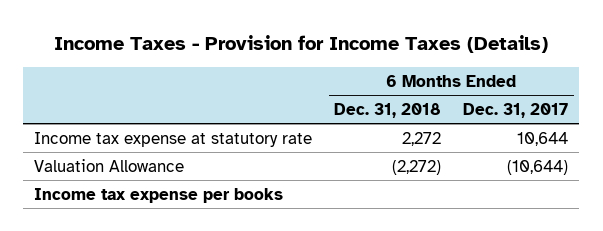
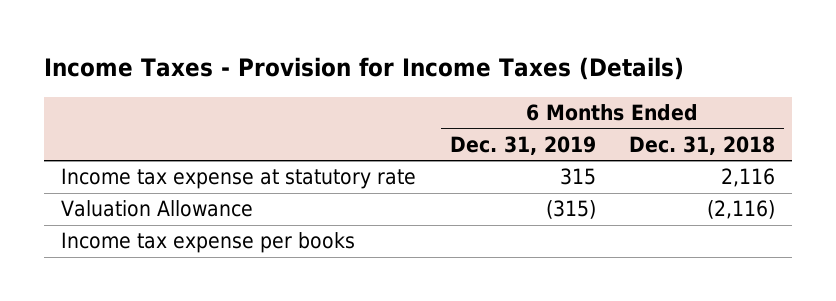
[463,103,569,119] Dec. 31, 2017 -> none
none -> [449,135,596,155] Dec. 31, 2019
[402,131,442,146] 2,272 -> [721,168,776,188] 2,116
[392,159,442,175] (2,272) -> [707,200,776,220] (2,116)

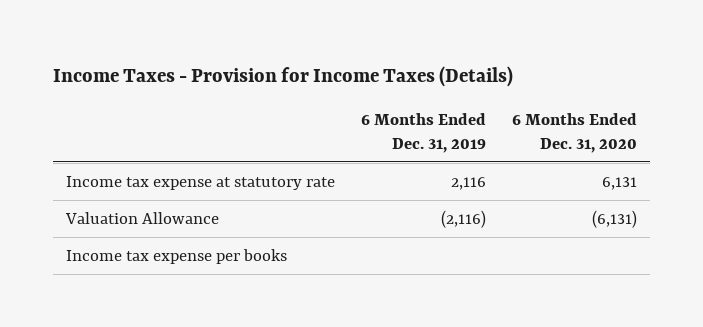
[629,135,776,155] Dec. 31, 2018 -> none
none -> [511,113,637,153] 6 Months Ended Dec. 31, 2020
[559,168,596,186] 315 -> [450,176,486,190] 2,116
[545,200,596,220] (315) -> [440,209,486,228] (2,116)

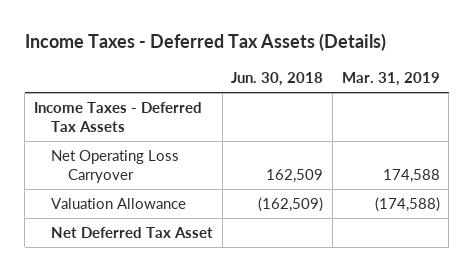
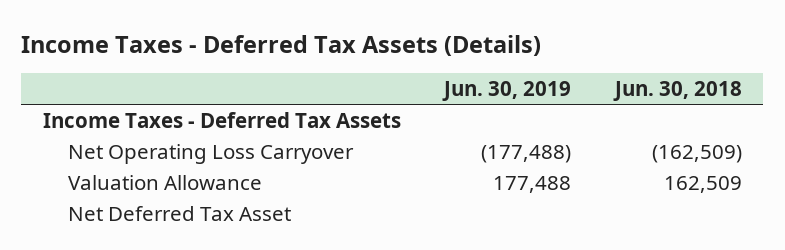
[341,72,440,87] Mar. 31, 2019 -> none
none -> [442,81,572,102] Jun. 30, 2019
[266,168,324,183] 162,509 -> [651,144,742,163] (162,509)
[258,197,324,213] (162,509) -> [663,175,742,193] 162,509

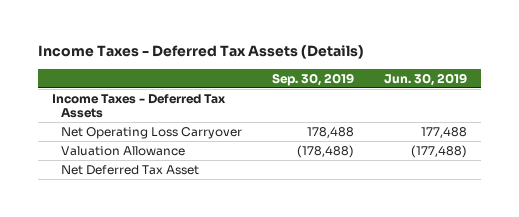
[612,81,742,102] Jun. 30, 2018 -> none
none -> [271,72,354,86] Sep. 30, 2019
[481,144,572,163] (177,488) -> [420,127,467,139] 177,488
[493,175,572,193] 177,488 -> [410,145,467,159] (177,488)

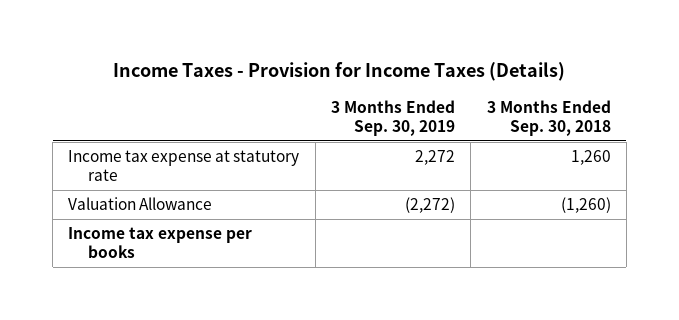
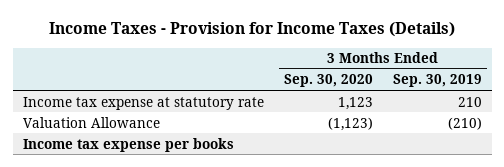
[486,99,611,136] 3 Months Ended Sep. 30, 2018 -> none
none -> [283,74,373,88] Sep. 30, 2020
[414,150,455,166] 2,272 -> [457,96,482,107] 210
[404,197,455,214] (2,272) -> [447,116,482,130] (210)

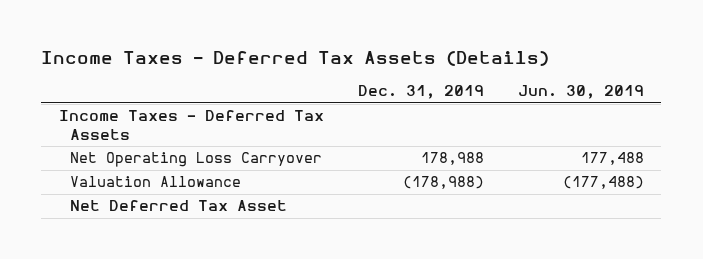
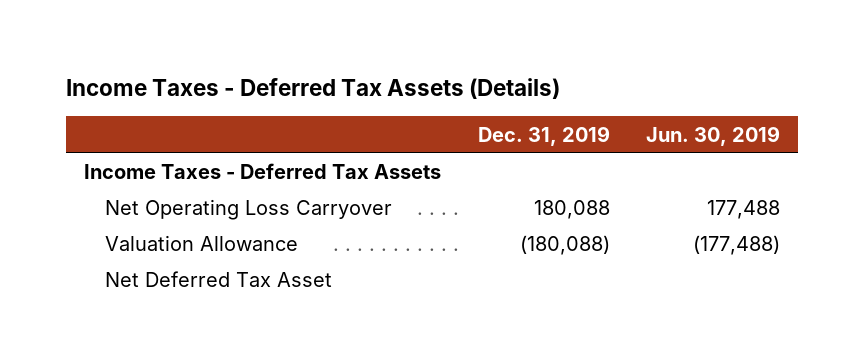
[420,152,484,166] 178,988 -> [533,200,610,220] 180,088
[402,176,484,190] (178,988) -> [519,235,610,256] (180,088)

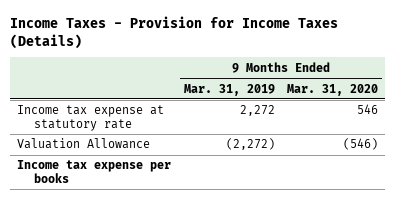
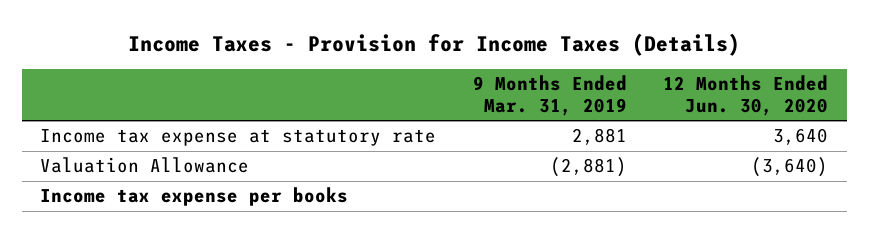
[287,83,379,96] Mar. 31, 2020 -> none
none -> [663,75,829,116] 12 Months Ended Jun. 30, 2020
[239,105,275,117] 2,272 -> [571,128,627,146] 2,881
[225,138,275,151] (2,272) -> [549,157,627,178] (2,881)

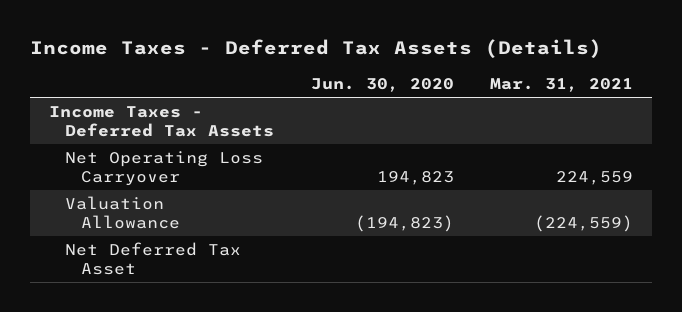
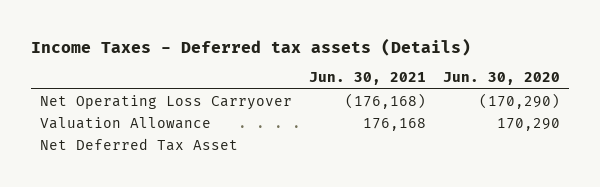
[30,39,603,59] Income Taxes - Deferred Tax Assets (Details) -> [31,37,472,56] Income Taxes - Deferred tax assets (Details)
[490,77,634,92] Mar. 31, 2021 -> none
none -> [309,72,427,86] Jun. 30, 2021
[48,106,274,137] Income Taxes - Deferred Tax Assets -> none
[376,170,454,185] 194,823 -> [479,92,561,109] (170,290)
[354,214,454,232] (194,823) -> [497,117,561,131] 170,290

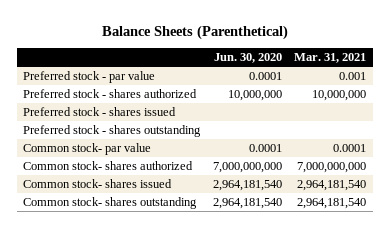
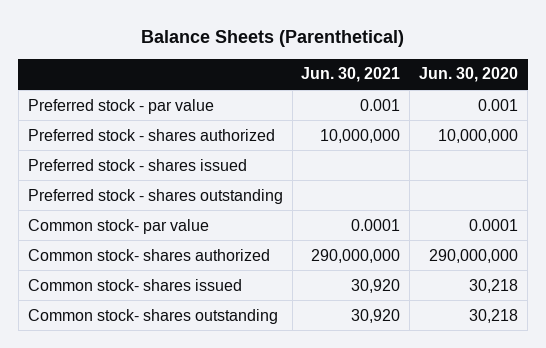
[294,53,367,64] Mar. 31, 2021 -> none
none -> [301,67,401,83] Jun. 30, 2021
[248,71,282,80] 0.0001 -> [478,98,519,111] 0.001
[212,161,282,173] 7,000,000,000 -> [429,248,519,263] 290,000,000
[212,179,282,191] 2,964,181,540 -> [469,278,519,293] 30,218
[212,197,282,209] 2,964,181,540 -> [469,308,519,323] 30,218

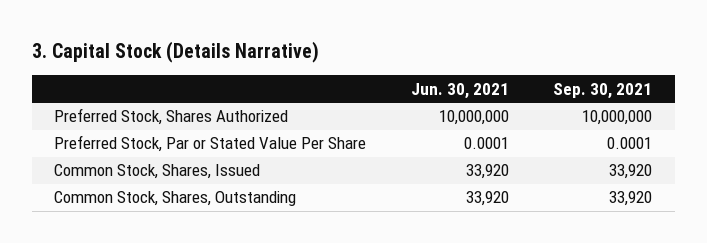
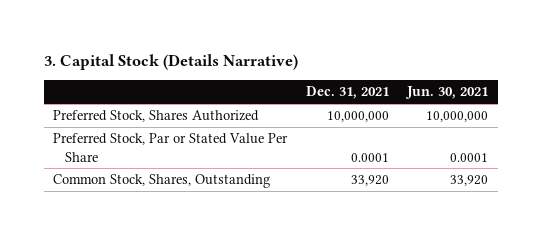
[553,82,653,99] Sep. 30, 2021 -> none
none -> [305,86,389,100] Dec. 31, 2021
[54,164,261,180] Common Stock, Shares, Issued -> none

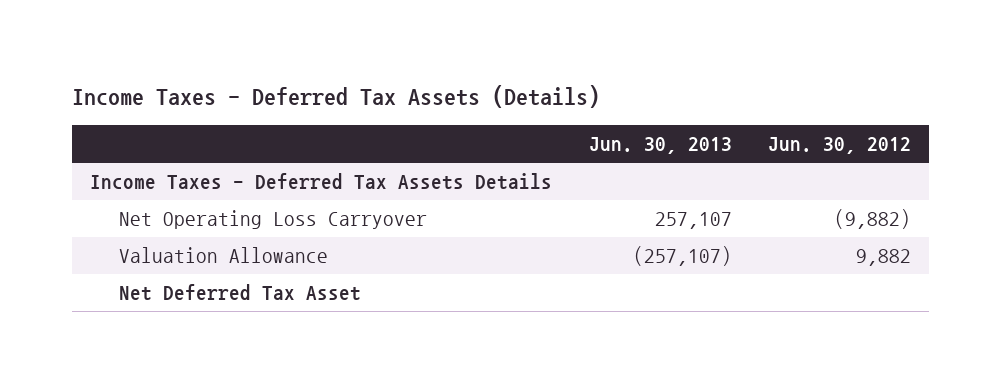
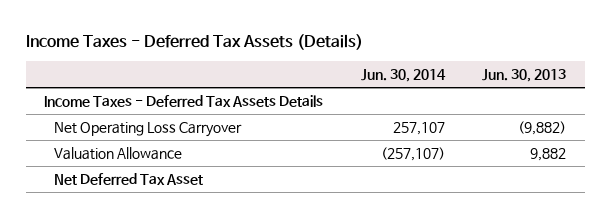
[767,137,911,155] Jun. 30, 2012 -> none
none -> [360,69,446,83] Jun. 30, 2014
[654,212,732,230] 257,107 -> [518,120,567,135] (9,882)
[632,246,732,267] (257,107) -> [530,147,567,161] 9,882

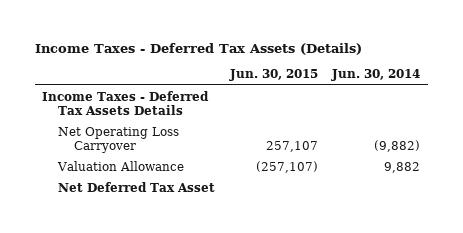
[482,69,567,83] Jun. 30, 2013 -> none
none -> [228,69,318,82] Jun. 30, 2015
[392,121,445,135] 257,107 -> [374,139,421,152] (9,882)
[380,146,445,161] (257,107) -> [384,161,421,173] 9,882

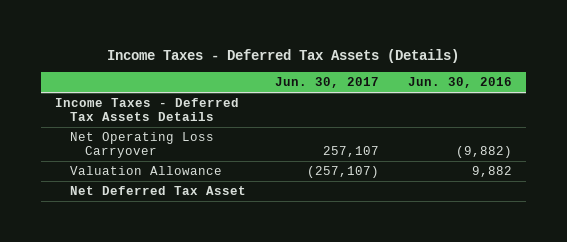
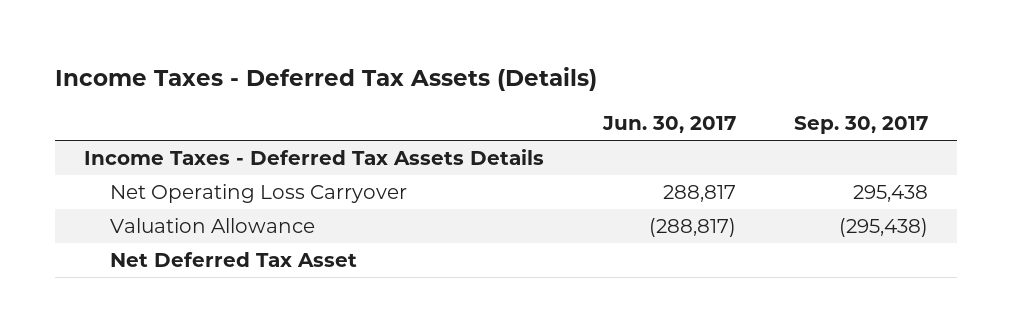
[407,77,512,89] Jun. 30, 2016 -> none
none -> [794,116,929,135] Sep. 30, 2017
[322,146,379,158] 257,107 -> [662,185,736,203] 288,817
[306,166,379,179] (257,107) -> [648,218,736,238] (288,817)

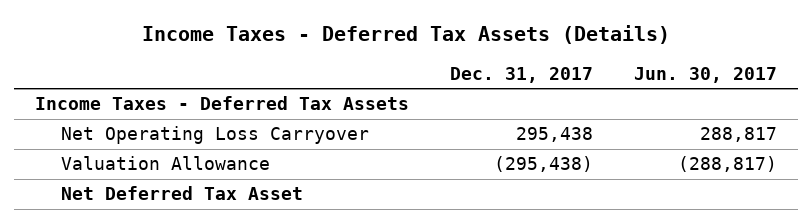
[794,116,929,135] Sep. 30, 2017 -> none
none -> [450,66,594,83] Dec. 31, 2017
[84,149,545,166] Income Taxes - Deferred Tax Assets Details -> [34,96,409,111] Income Taxes - Deferred Tax Assets

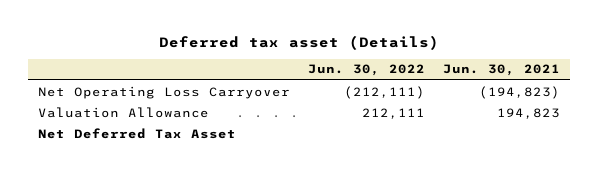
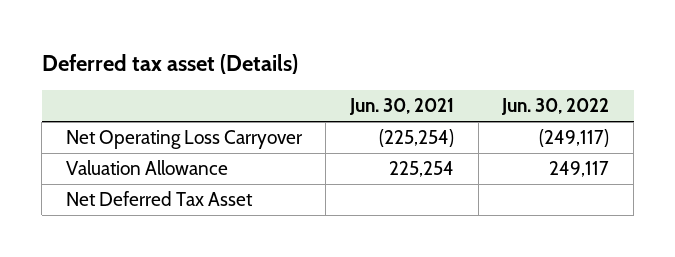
[343,85,425,99] (212,111) -> [539,129,610,148] (249,117)
[479,85,561,99] (194,823) -> [379,129,455,148] (225,254)
[361,107,425,119] 212,111 -> [549,161,610,178] 249,117
[497,107,561,119] 194,823 -> [389,161,455,178] 225,254

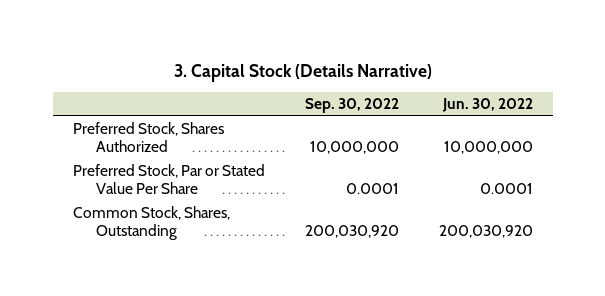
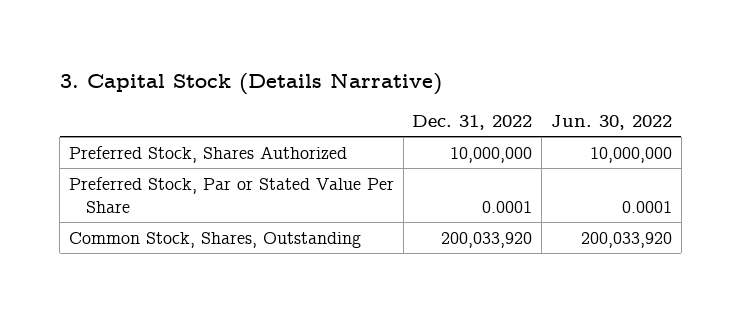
[304,98,399,114] Sep. 30, 2022 -> none
none -> [412,115,533,131] Dec. 31, 2022
[438,225,533,239] 200,030,920 -> [580,231,672,248] 200,033,920

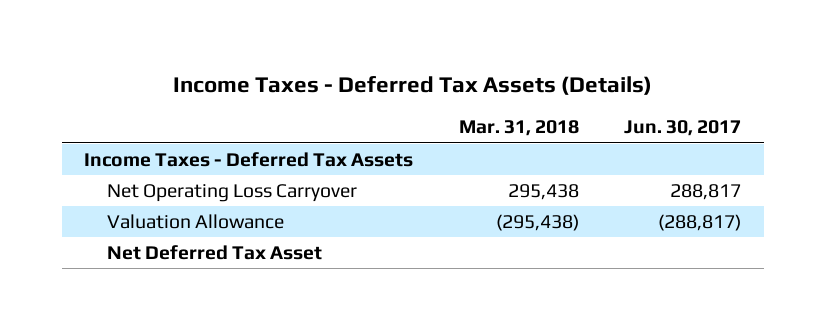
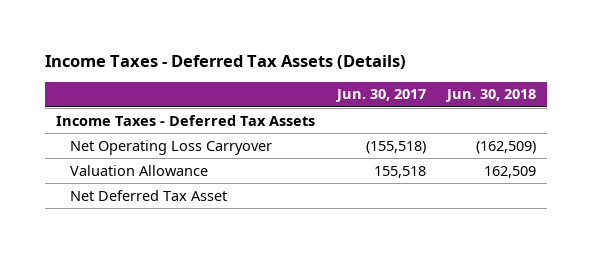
[458,120,579,137] Mar. 31, 2018 -> none
none -> [445,89,537,103] Jun. 30, 2018
[670,183,742,200] 288,817 -> [365,140,426,154] (155,518)
[658,213,742,231] (288,817) -> [373,165,426,178] 155,518

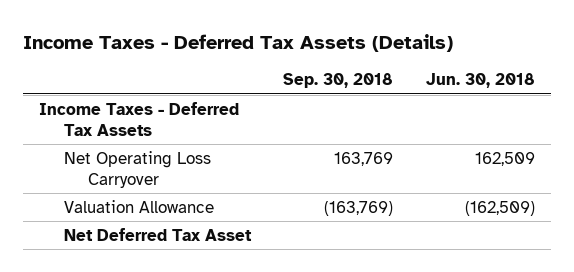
[334,89,426,103] Jun. 30, 2017 -> none
none -> [283,73,394,89] Sep. 30, 2018
[476,140,537,154] (162,509) -> [474,151,535,166] 162,509
[484,165,537,178] 162,509 -> [464,200,535,216] (162,509)

